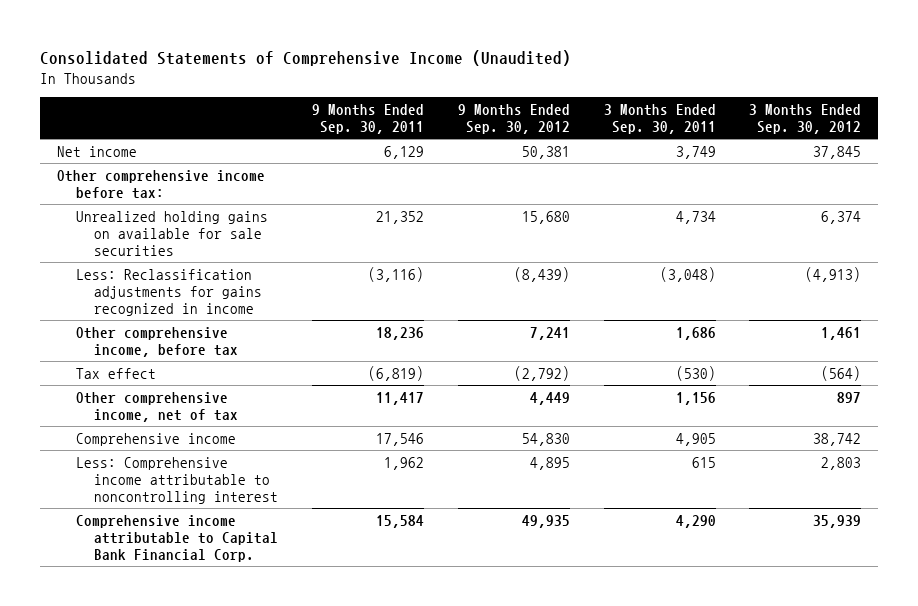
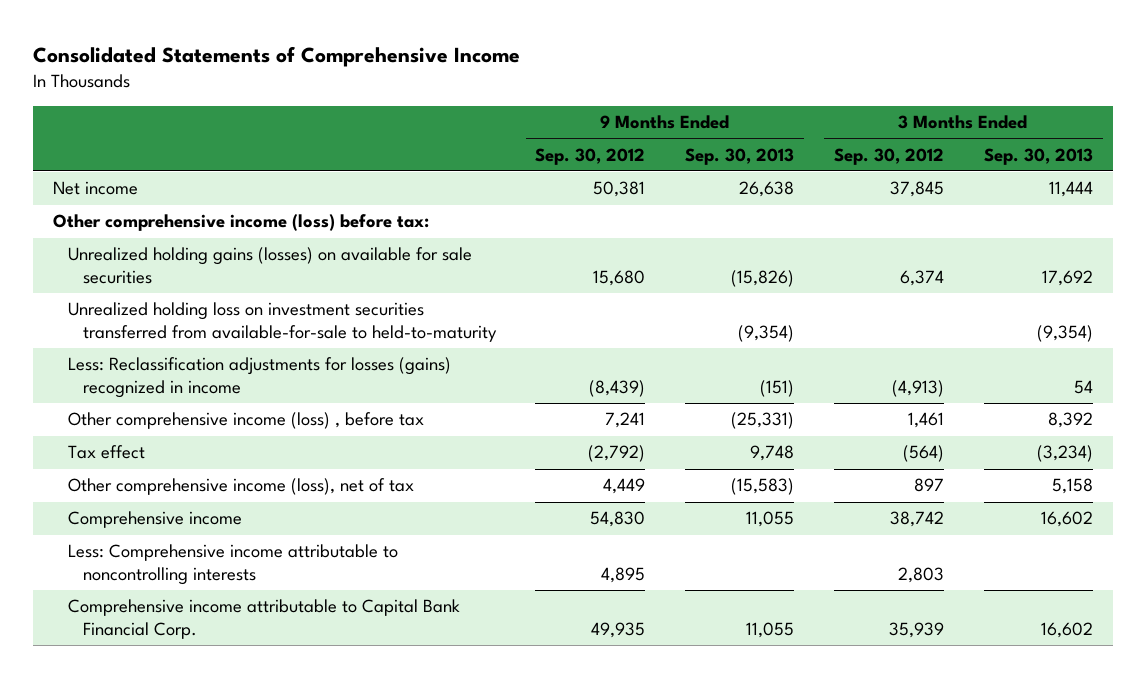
[39,49,571,66] Consolidated Statements of Comprehensive Income (Unaudited) -> [33,46,521,68] Consolidated Statements of Comprehensive Income
[312,104,425,135] 9 Months Ended Sep. 30, 2011 -> none
[603,104,716,135] 3 Months Ended Sep. 30, 2011 -> none
none -> [685,147,795,165] Sep. 30, 2013
none -> [983,147,1093,165] Sep. 30, 2013
[56,169,265,199] Other comprehensive income before tax: -> [53,214,430,232] Other comprehensive income (loss) before tax:
[75,210,268,256] Unrealized holding gains on available for sale securities -> [67,247,472,285] Unrealized holding gains (losses) on available for sale securities
none -> [67,302,497,343] Unrealized holding loss on investment securities transferred from available-for-sale to held-to-maturity
[75,268,263,316] Less: Reclassification adjustments for gains recognized in income -> [67,357,451,399] Less: Reclassification adjustments for losses (gains) recognized in income
[75,326,239,357] Other comprehensive income, before tax -> [67,412,424,430] Other comprehensive income (loss) , before tax
[75,391,239,422] Other comprehensive income, net of tax -> [67,478,414,496] Other comprehensive income (loss), net of tax
[75,456,279,504] Less: Comprehensive income attributable to noncontrolling interest -> [67,544,398,586] Less: Comprehensive income attributable to noncontrolling interests

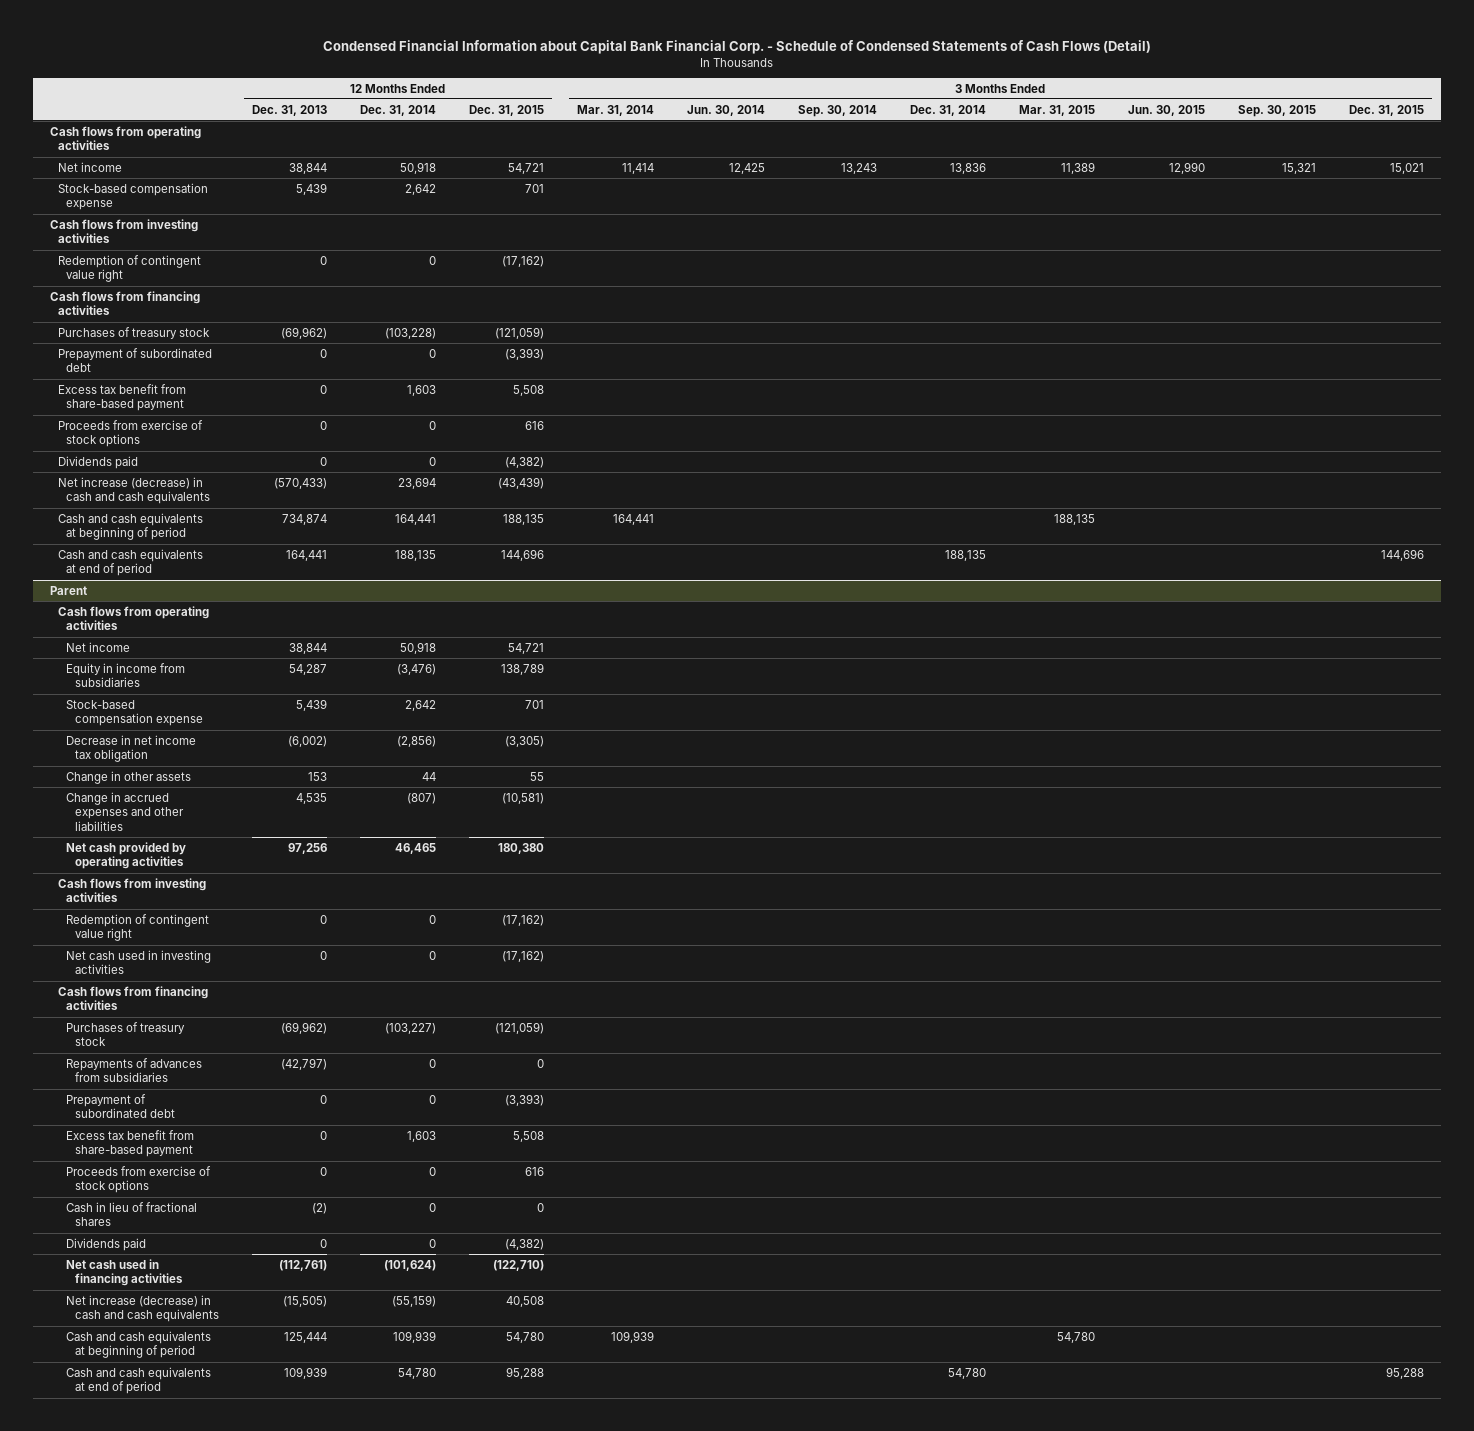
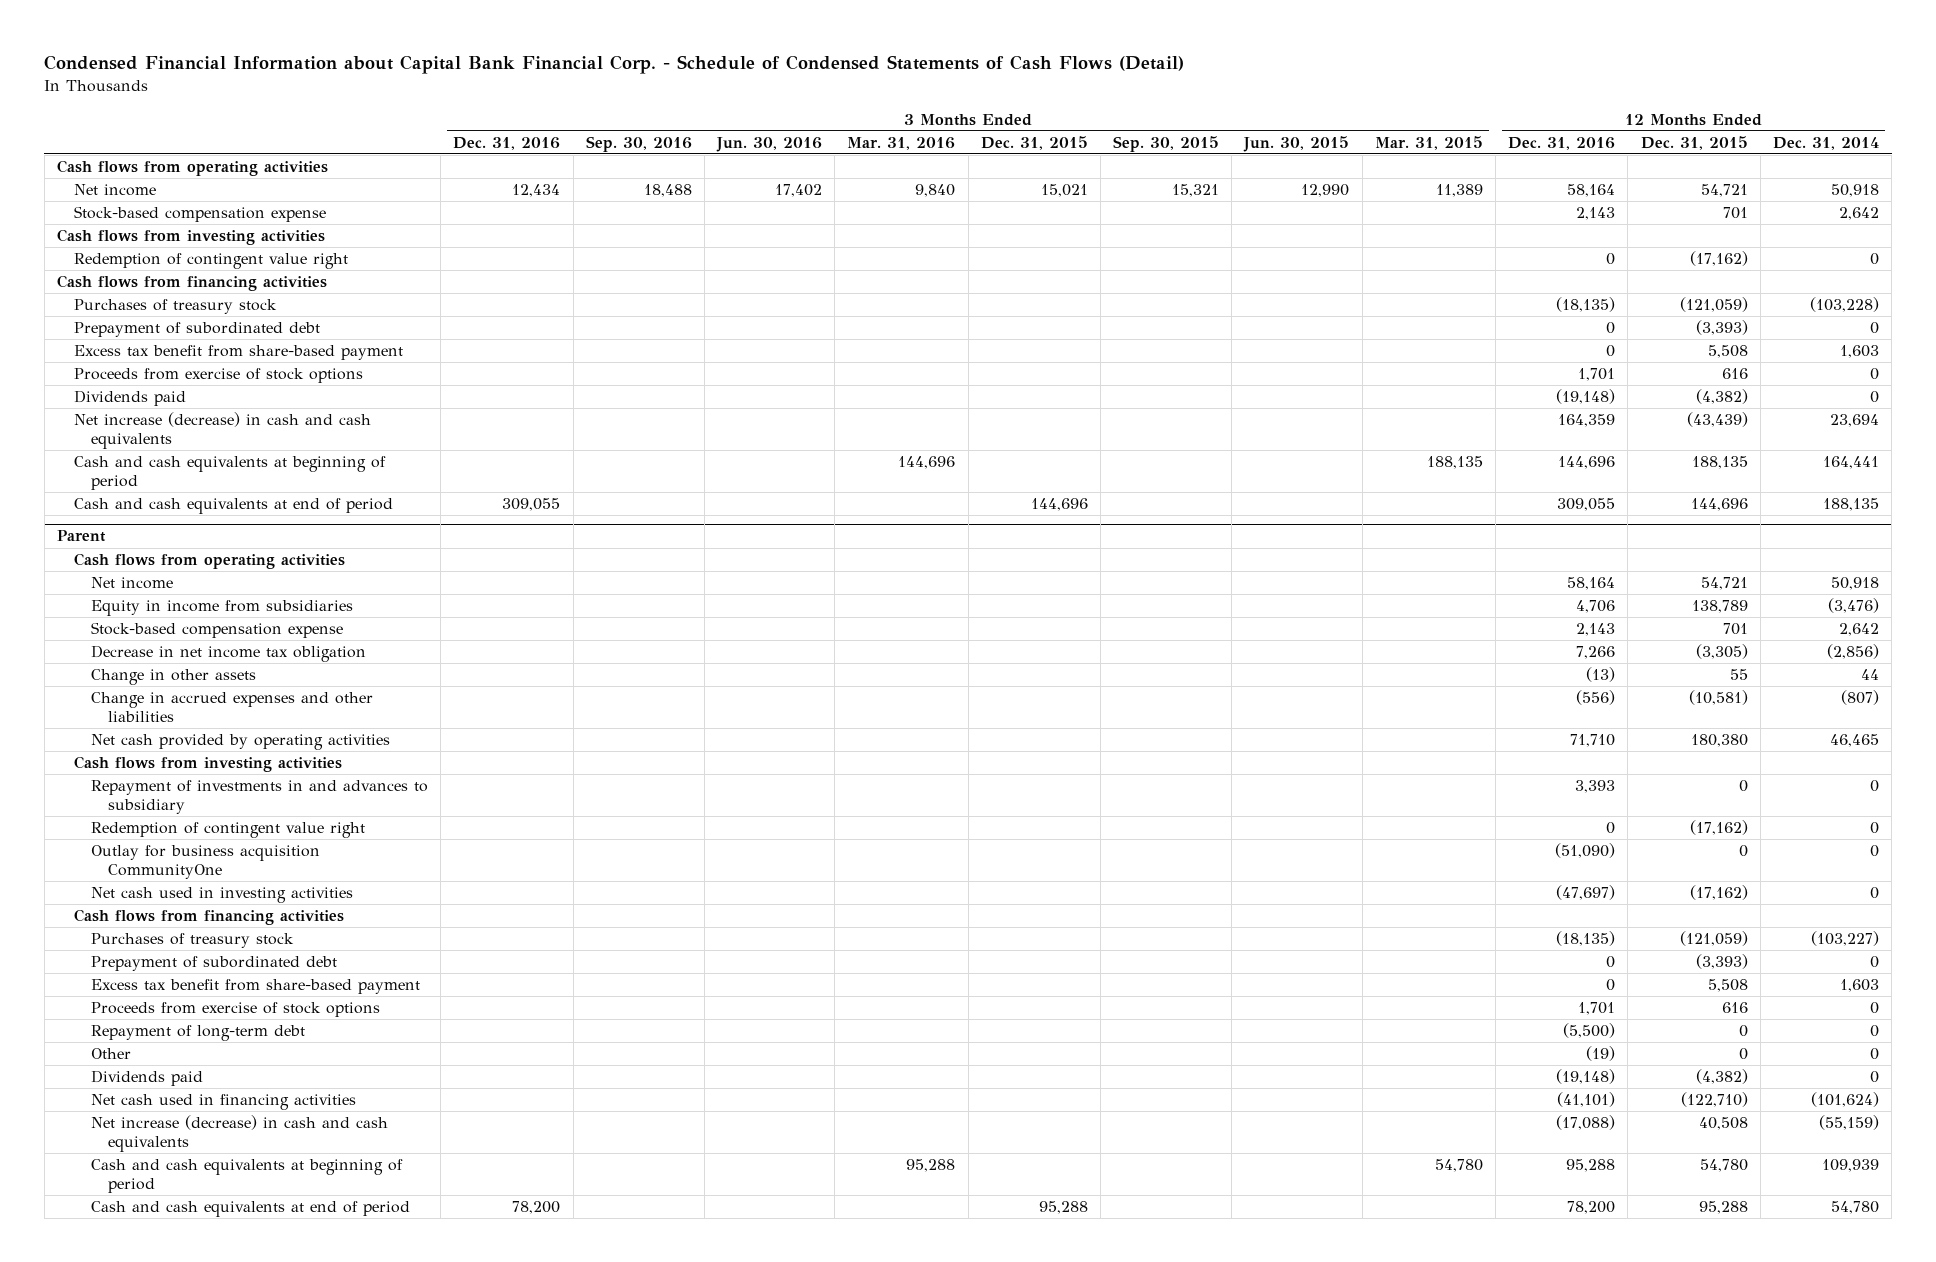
[251,104,327,116] Dec. 31, 2013 -> none
[576,104,654,116] Mar. 31, 2014 -> none
[686,104,765,116] Jun. 30, 2014 -> none
[797,104,877,117] Sep. 30, 2014 -> none
[909,104,986,116] Dec. 31, 2014 -> none
none -> [453,136,561,150] Dec. 31, 2016
none -> [585,135,692,152] Sep. 30, 2016
none -> [716,136,823,152] Jun. 30, 2016
none -> [847,136,956,150] Mar. 31, 2016
none -> [1508,136,1616,150] Dec. 31, 2016
none -> [91,780,429,814] Repayment of investments in and advances to subsidiary
none -> [91,845,321,879] Outlay for business acquisition CommunityOne
[66,1057,203,1083] Repayments of advances from subsidiaries -> none
[66,1201,198,1227] Cash in lieu of fractional shares -> none
none -> [91,1025,306,1042] Repayment of long-term debt
none -> [91,1048,132,1060] Other

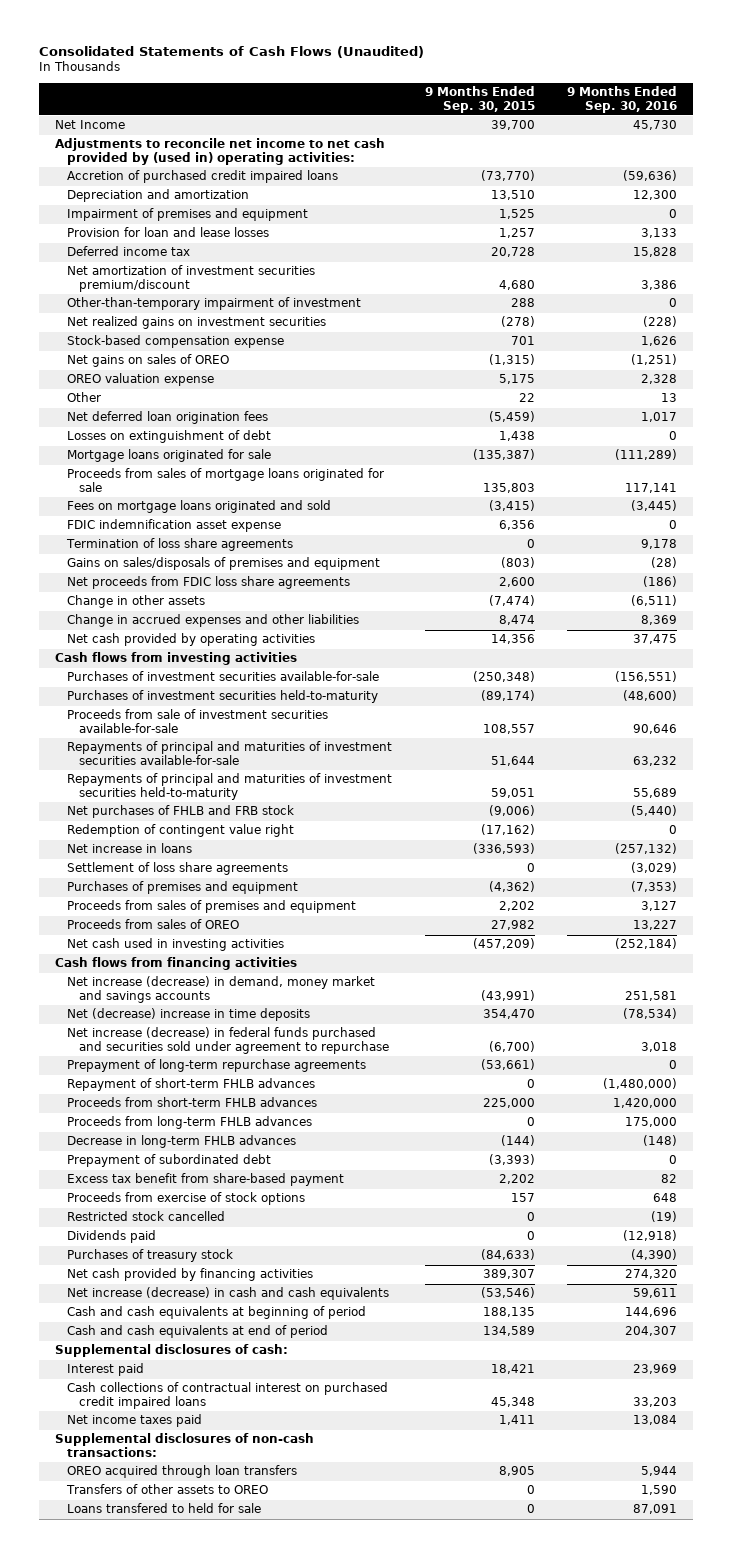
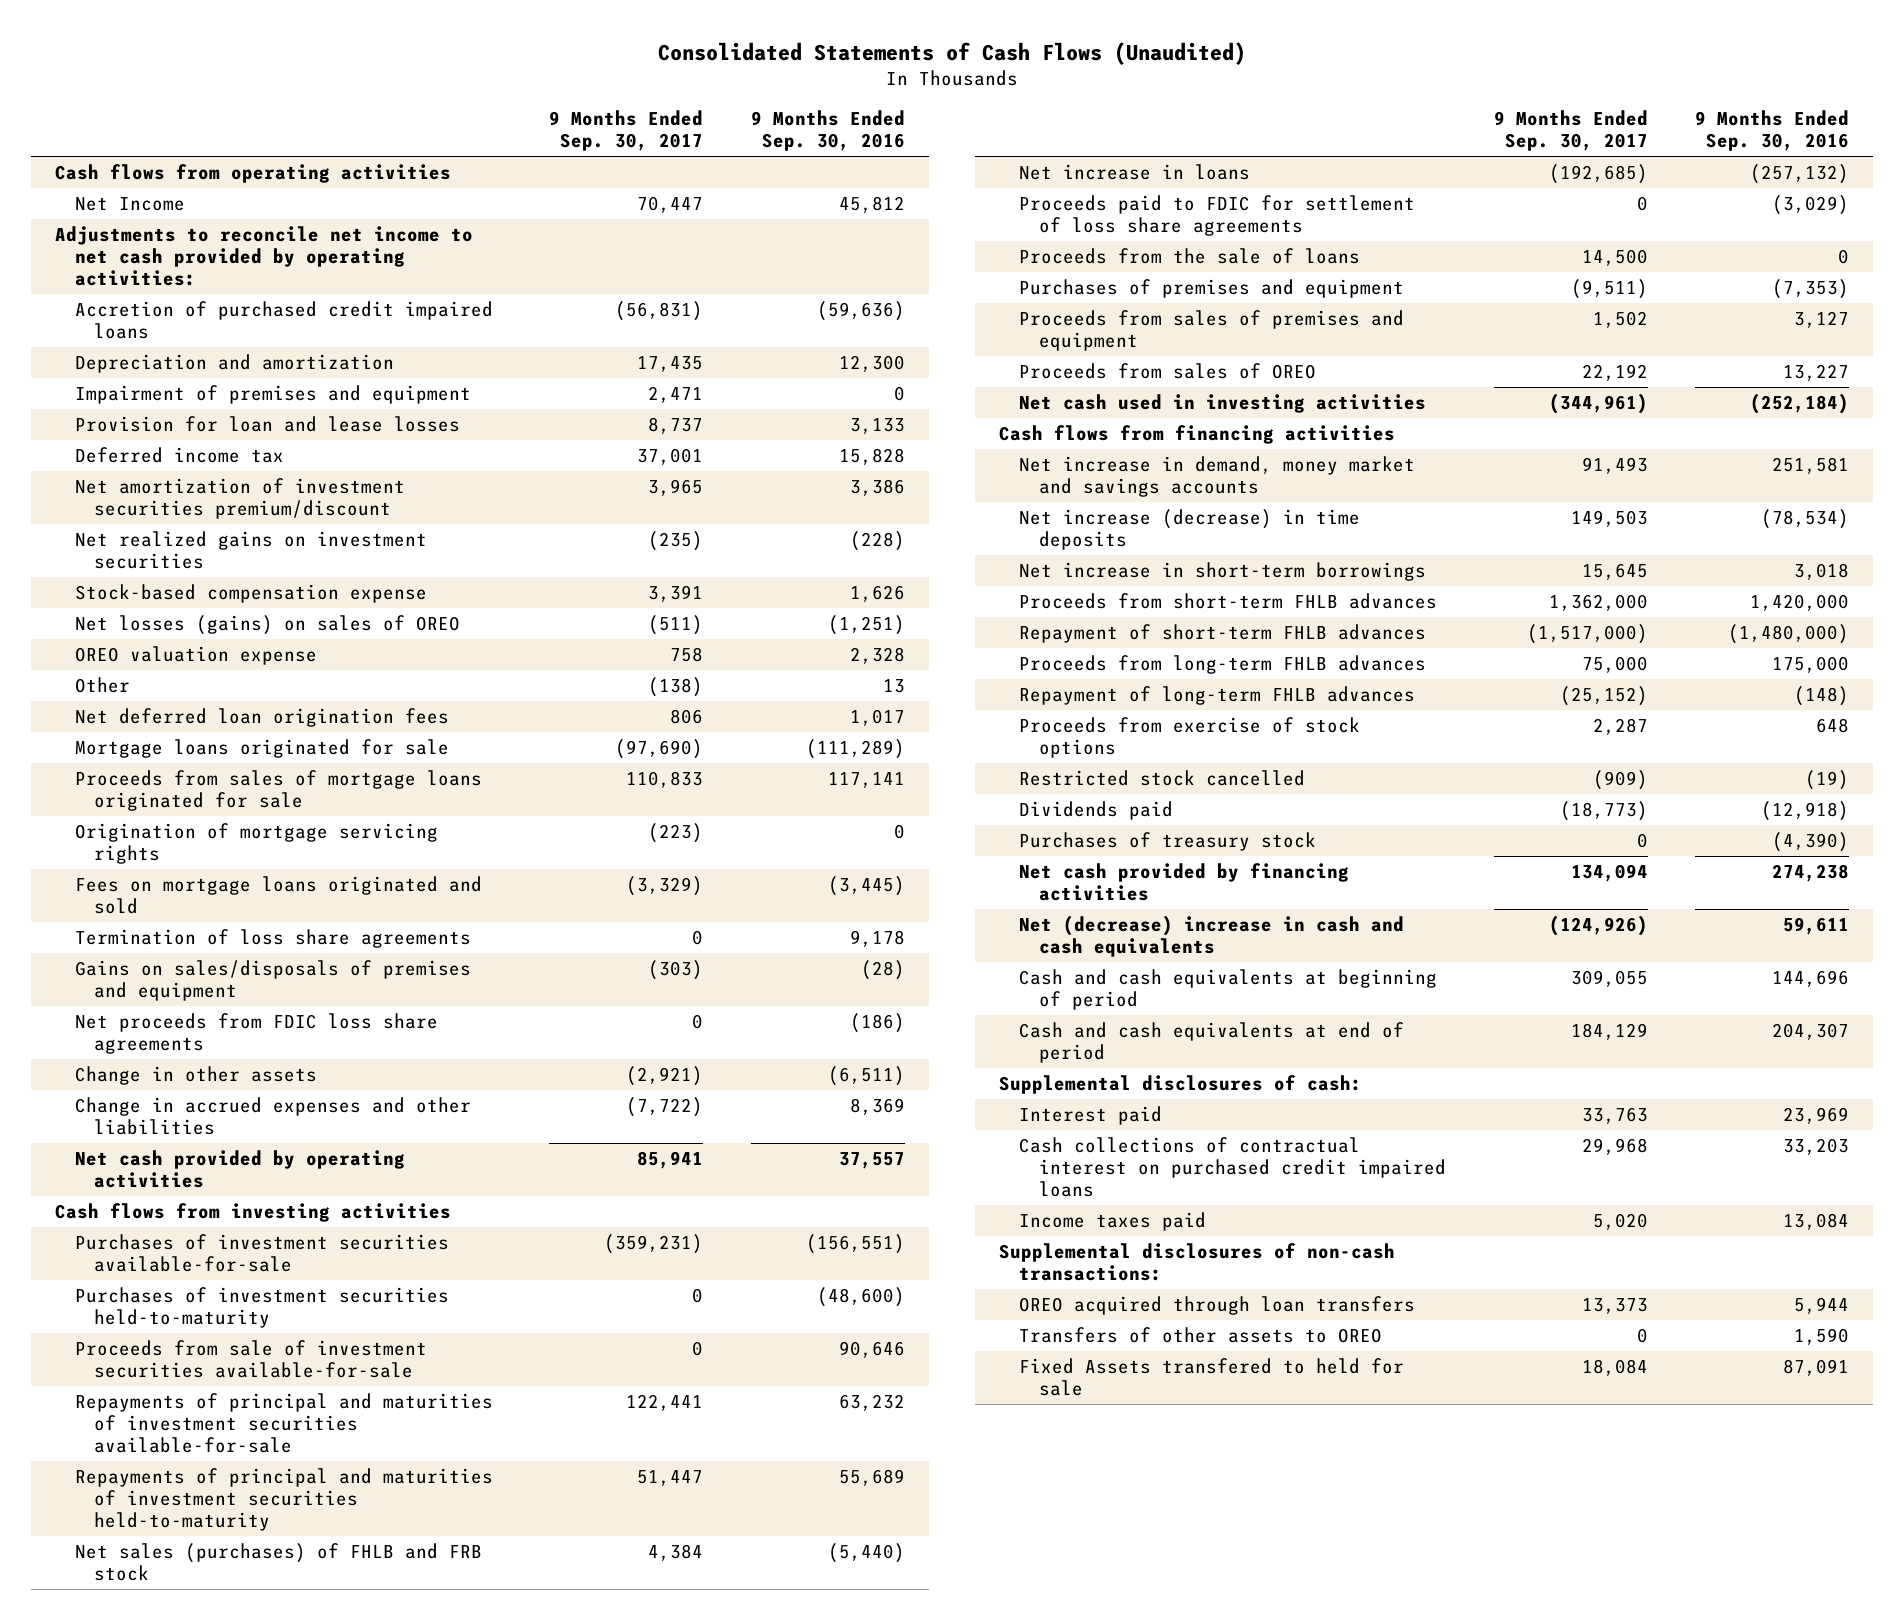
[424,85,535,113] 9 Months Ended Sep. 30, 2015 -> none
none -> [549,110,704,152] 9 Months Ended Sep. 30, 2017
none -> [54,163,451,183] Cash flows from operating activities
[633,120,678,131] 45,730 -> [838,195,905,213] 45,812
[54,138,385,165] Adjustments to reconcile net income to net cash provided by (used in) operating activities: -> [54,225,473,287] Adjustments to reconcile net income to net cash provided by operating activities:
[67,297,362,311] Other-than-temporary impairment of investment -> none
[67,354,230,368] Net gains on sales of OREO -> [74,614,460,635] Net losses (gains) on sales of OREO
[67,430,272,444] Losses on extinguishment of debt -> none
none -> [74,822,438,864] Origination of mortgage servicing rights
[67,519,282,533] FDIC indemnification asset expense -> none
[633,634,678,645] 37,475 -> [838,1151,905,1169] 37,557
[67,824,295,838] Redemption of contingent value right -> none
[67,805,295,819] Net purchases of FHLB and FRB stock -> [74,1542,482,1581] Net sales (purchases) of FHLB and FRB stock
[67,862,289,876] Settlement of loss share agreements -> [1018,194,1415,236] Proceeds paid to FDIC for settlement of loss share agreements
none -> [1018,247,1360,264] Proceeds from the sale of loans
[67,1059,367,1073] Prepayment of long-term repurchase agreements -> none
[67,976,376,1003] Net increase (decrease) in demand, money market and savings accounts -> [1018,455,1415,497] Net increase in demand, money market and savings accounts
[67,1008,311,1022] Net (decrease) increase in time deposits -> [1018,508,1360,550] Net increase (decrease) in time deposits
[67,1027,390,1054] Net increase (decrease) in federal funds purchased and securities sold under agreement to repurchase -> [1018,561,1426,581] Net increase in short-term borrowings
[67,1078,316,1092] Repayment of short-term FHLB advances -> [1018,623,1426,643] Repayment of short-term FHLB advances
[67,1154,272,1168] Prepayment of subordinated debt -> none
[67,1173,345,1187] Excess tax benefit from share-based payment -> none
[67,1135,297,1149] Decrease in long-term FHLB advances -> [1018,685,1415,705] Repayment of long-term FHLB advances
[625,1269,678,1280] 274,320 -> [1772,863,1850,882] 274,238
[67,1287,390,1301] Net increase (decrease) in cash and cash equivalents -> [1018,914,1404,957] Net (decrease) increase in cash and cash equivalents
[67,1414,203,1428] Net income taxes paid -> [1018,1211,1206,1231] Income taxes paid
[67,1503,262,1514] Loans transfered to held for sale -> [1018,1357,1404,1396] Fixed Assets transfered to held for sale

